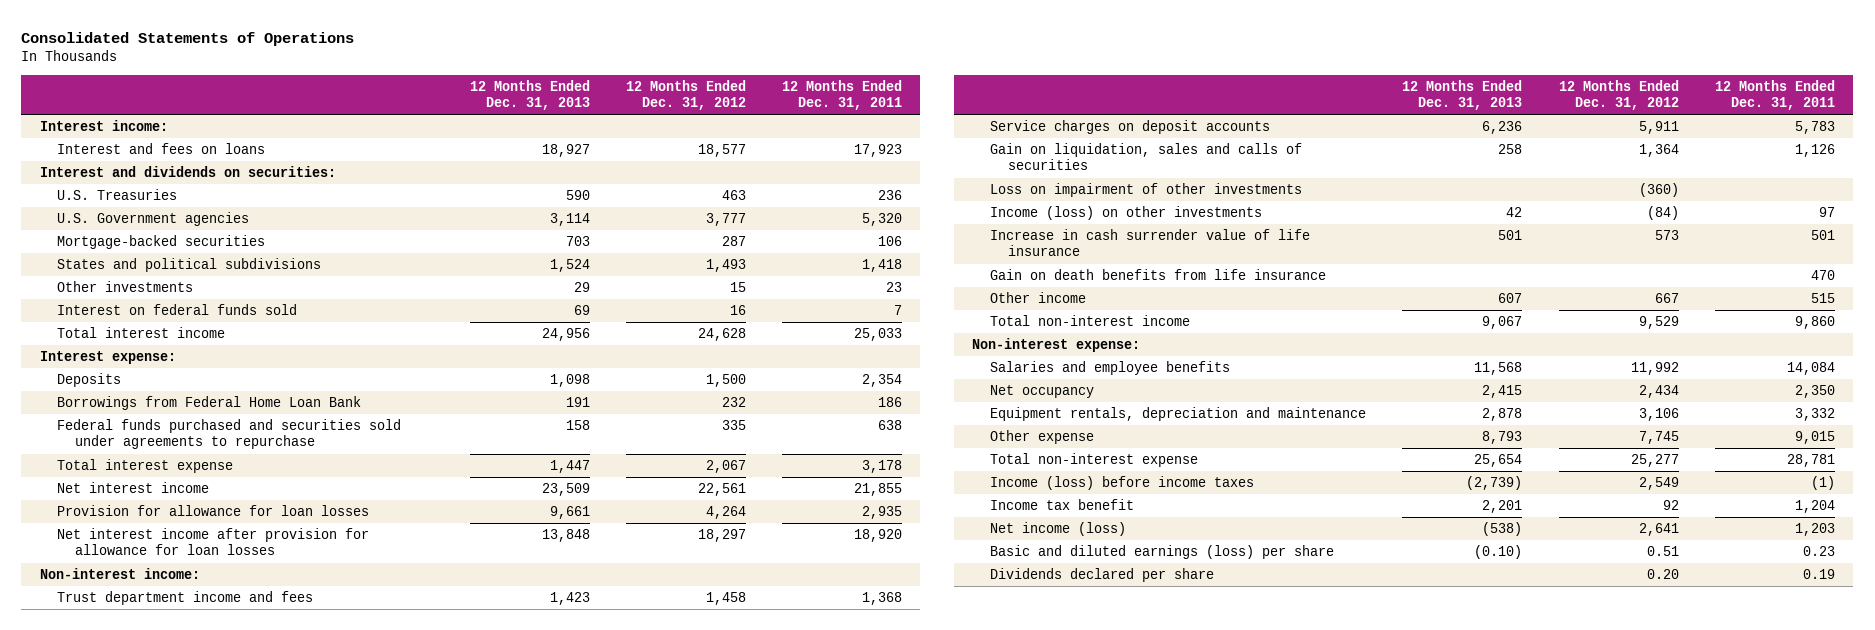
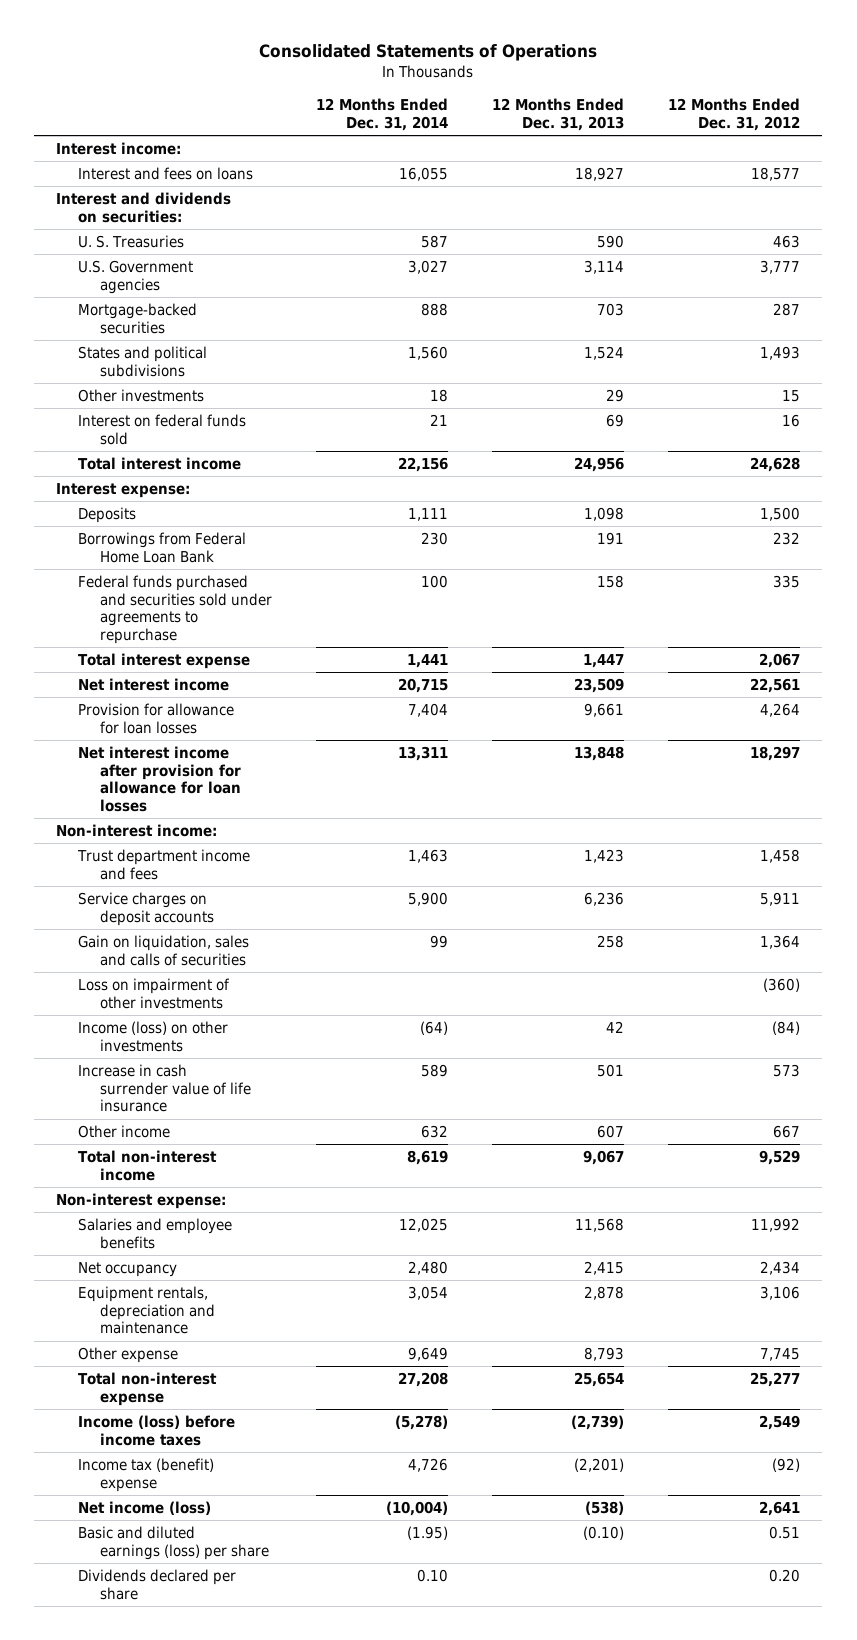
[782,79,903,111] 12 Months Ended Dec. 31, 2011 -> none
none -> [315,98,448,131] 12 Months Ended Dec. 31, 2014
[57,189,178,201] U.S. Treasuries -> [78,235,185,249] U. S. Treasuries
[990,269,1327,281] Gain on death benefits from life insurance -> none
[990,499,1135,511] Income tax benefit -> [78,1458,215,1492] Income tax (benefit) expense
[1482,500,1523,514] 2,201 -> [574,1458,625,1473] (2,201)
[1662,500,1679,511] 92 -> [772,1458,801,1473] (92)

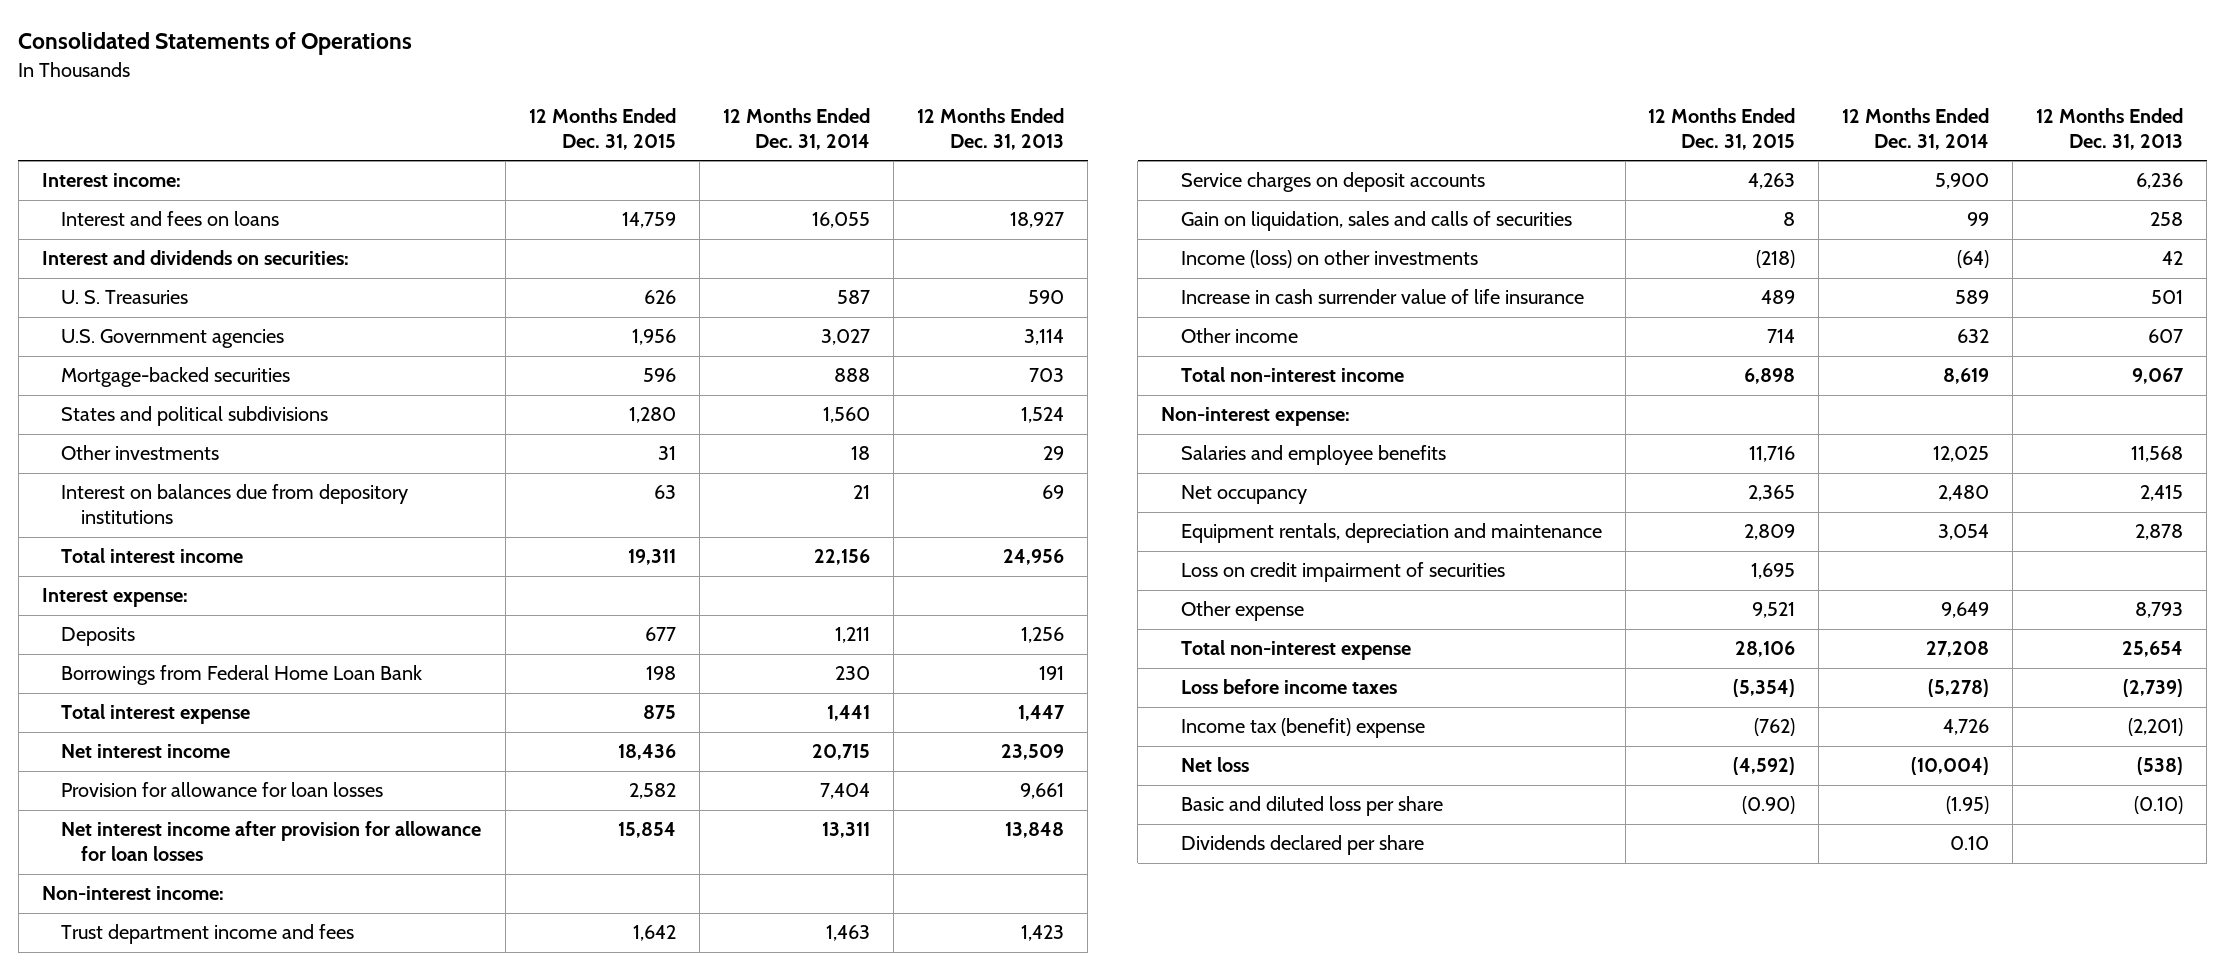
[668,98,801,131] 12 Months Ended Dec. 31, 2012 -> none
none -> [529,107,677,150] 12 Months Ended Dec. 31, 2015
[78,414,247,445] Interest on federal funds sold -> [61,484,409,525] Interest on balances due from depository institutions
[407,508,448,522] 1,111 -> [835,627,871,644] 1,211
[584,507,625,522] 1,098 -> [1021,627,1065,644] 1,256
[78,575,272,645] Federal funds purchased and securities sold under agreements to repurchase -> none
[78,978,231,1009] Loss on impairment of other investments -> none
none -> [1180,562,1505,583] Loss on credit impairment of securities
[78,1415,236,1446] Income (loss) before income taxes -> [1180,679,1397,695] Loss before income taxes
[78,1501,212,1516] Net income (loss) -> [1180,757,1249,773] Net loss
[78,1526,269,1560] Basic and diluted earnings (loss) per share -> [1180,796,1443,817] Basic and diluted loss per share

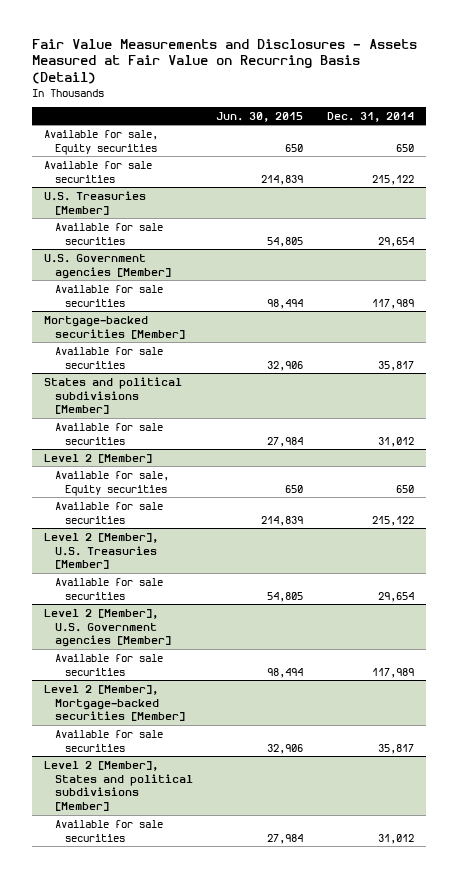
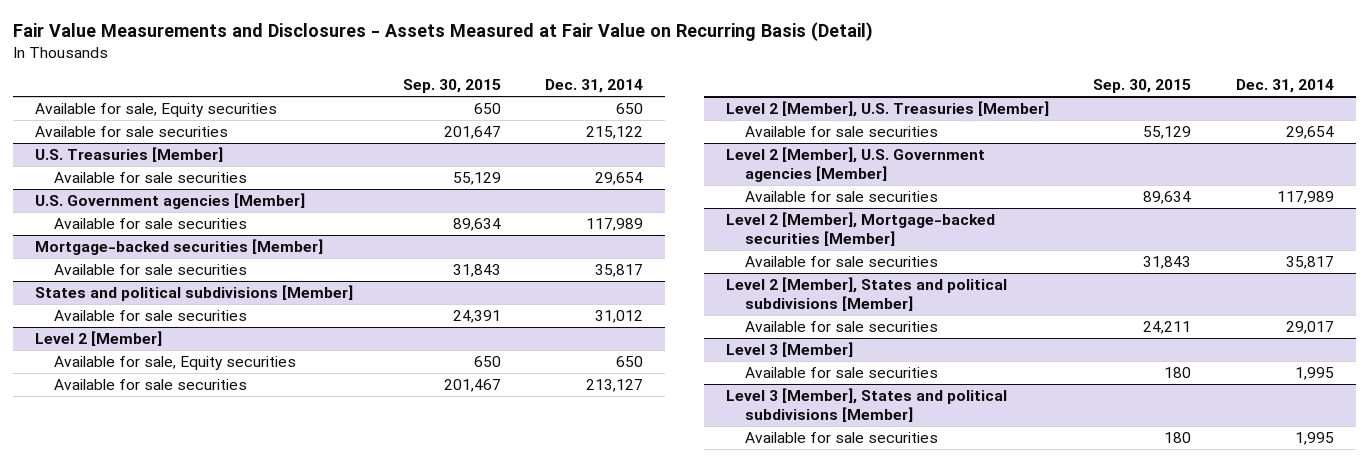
[216,111,304,122] Jun. 30, 2015 -> none
none -> [402,79,501,94] Sep. 30, 2015
[371,515,414,526] 215,122 -> [585,378,643,392] 213,127
[377,833,414,844] 31,012 -> [1285,320,1334,334] 29,017
none -> [725,341,853,357] Level 3 [Member]
none -> [744,366,938,378] Available for sale securities
none -> [725,387,1007,422] Level 3 [Member], States and political subdivisions [Member]
none -> [744,431,938,443] Available for sale securities

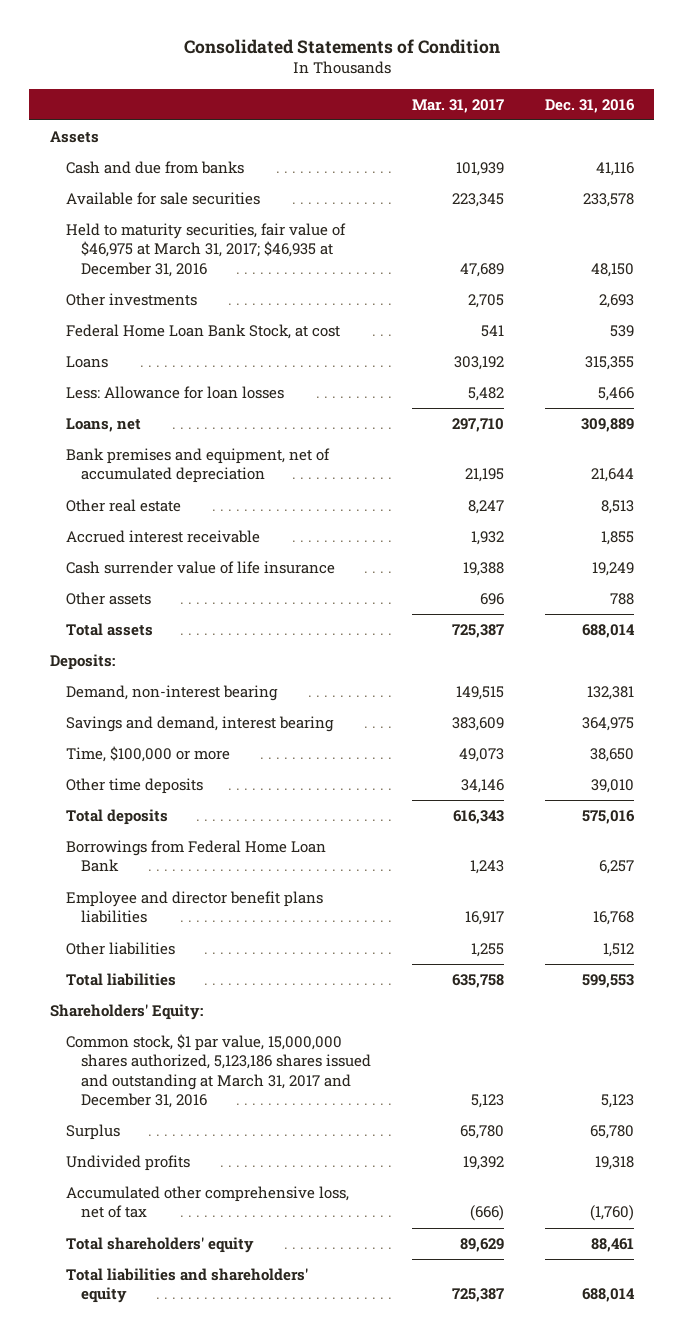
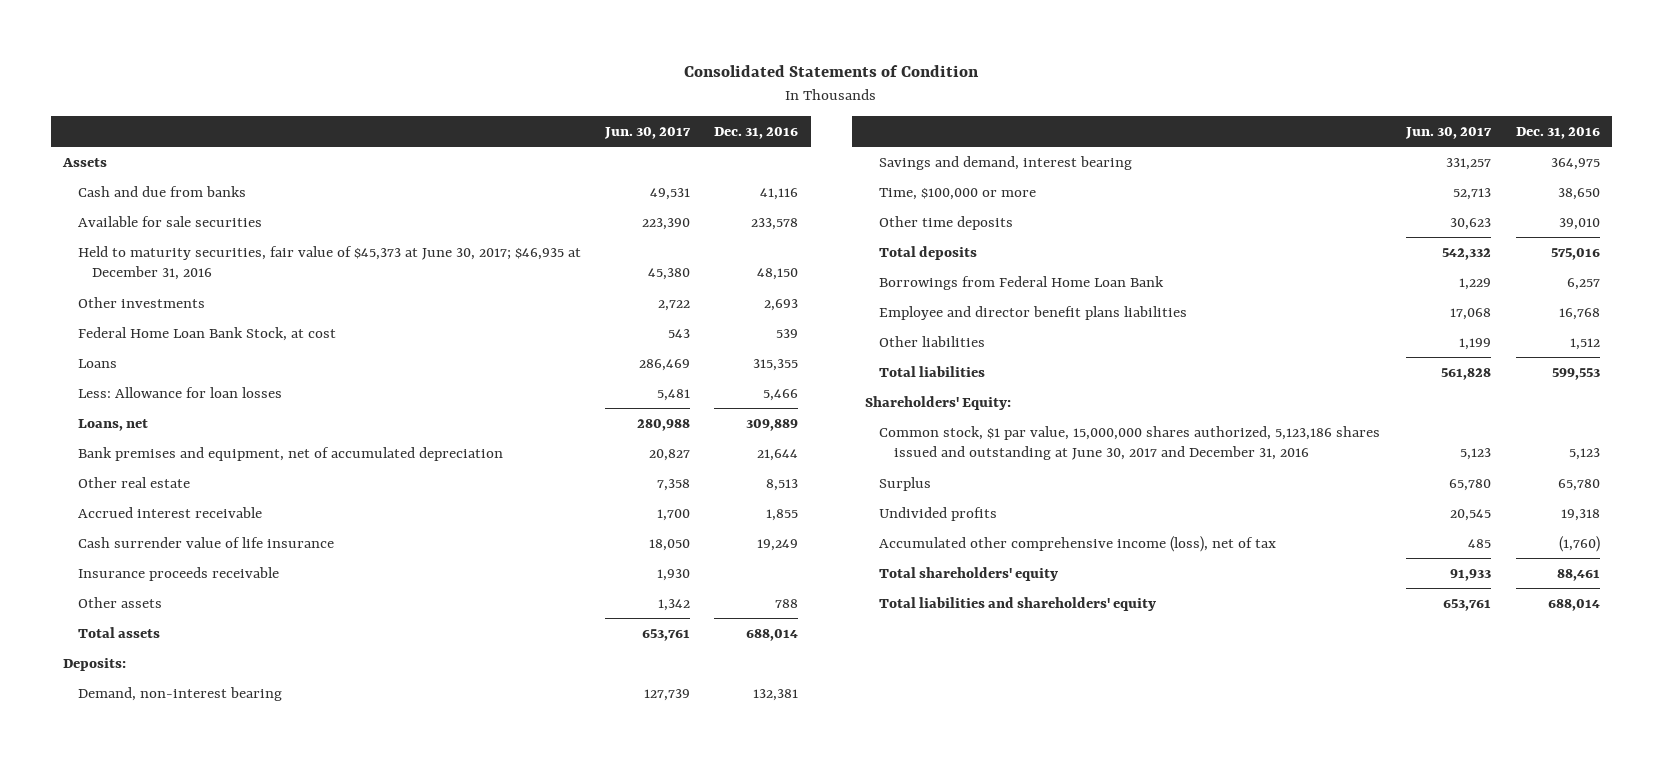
[412,98,505,113] Mar. 31, 2017 -> none
none -> [604,127,692,140] Jun. 30, 2017
[65,223,346,277] Held to maturity securities, fair value of $46,975 at March 31, 2017; $46,935 at December 31, 2016 -> [77,245,581,281] Held to maturity securities, fair value of $45,373 at June 30, 2017; $46,935 at December 31, 2016
none -> [77,566,279,581] Insurance proceeds receivable
[65,1034,372,1109] Common stock, $1 par value, 15,000,000 shares authorized, 5,123,186 shares issued and outstanding at March 31, 2017 and December 31, 2016 -> [879,425,1381,461] Common stock, $1 par value, 15,000,000 shares authorized, 5,123,186 shares issued and outstanding at June 30, 2017 and December 31, 2016
[65,1186,349,1219] Accumulated other comprehensive loss, net of tax -> [879,535,1277,552] Accumulated other comprehensive income (loss), net of tax

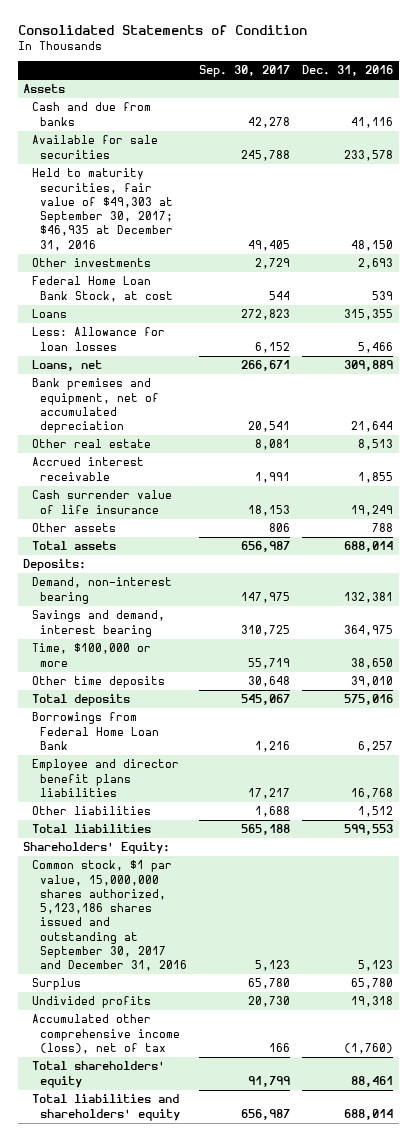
[604,127,692,140] Jun. 30, 2017 -> none
none -> [198,65,290,78] Sep. 30, 2017
[77,245,581,281] Held to maturity securities, fair value of $45,373 at June 30, 2017; $46,935 at December 31, 2016 -> [31,168,173,251] Held to maturity securities, fair value of $49,303 at September 30, 2017; $46,935 at December 31, 2016
[77,566,279,581] Insurance proceeds receivable -> none
[879,425,1381,461] Common stock, $1 par value, 15,000,000 shares authorized, 5,123,186 shares issued and outstanding at June 30, 2017 and December 31, 2016 -> [31,860,187,972] Common stock, $1 par value, 15,000,000 shares authorized, 5,123,186 shares issued and outstanding at September 30, 2017 and December 31, 2016

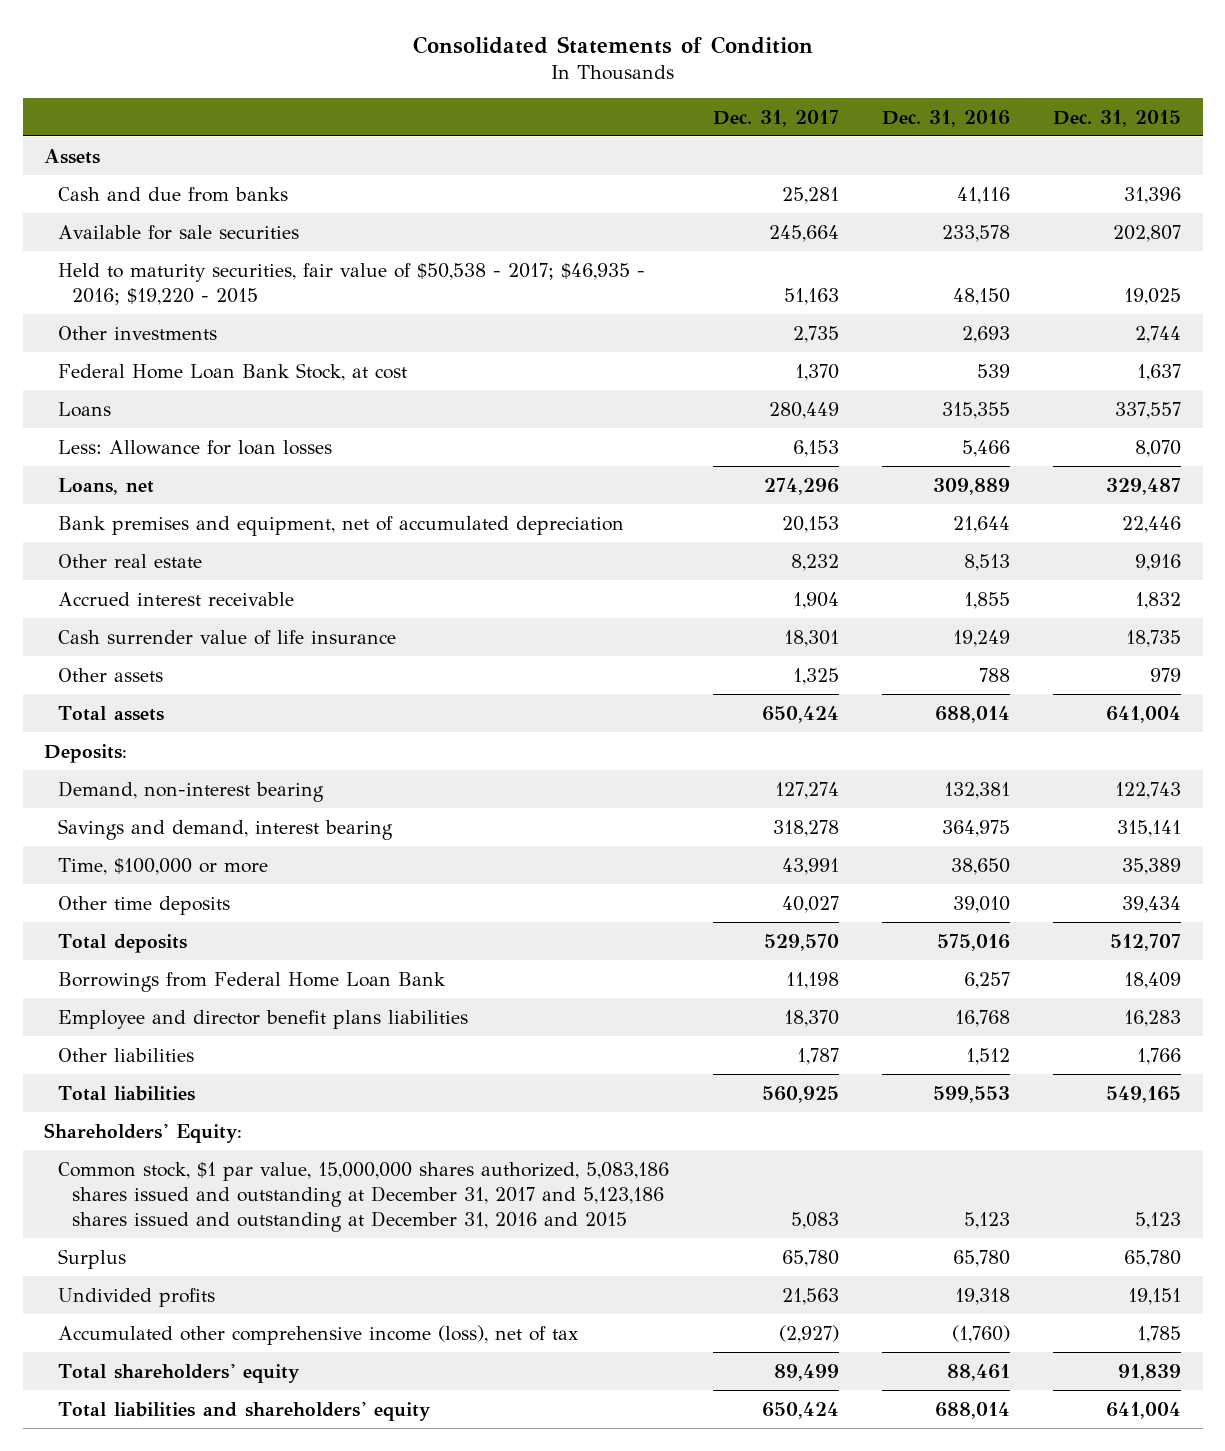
[198,65,290,78] Sep. 30, 2017 -> none
none -> [712,109,839,127] Dec. 31, 2017
none -> [1053,109,1182,127] Dec. 31, 2015
[31,168,173,251] Held to maturity securities, fair value of $49,303 at September 30, 2017; $46,935 at December 31, 2016 -> [58,262,646,305] Held to maturity securities, fair value of $50,538 - 2017; $46,935 - 2016; $19,220 - 2015
[31,860,187,972] Common stock, $1 par value, 15,000,000 shares authorized, 5,123,186 shares issued and outstanding at September 30, 2017 and December 31, 2016 -> [58,1161,670,1232] Common stock, $1 par value, 15,000,000 shares authorized, 5,083,186 shares issued and outstanding at December 31, 2017 and 5,123,186 shares issued and outstanding at December 31, 2016 and 2015

